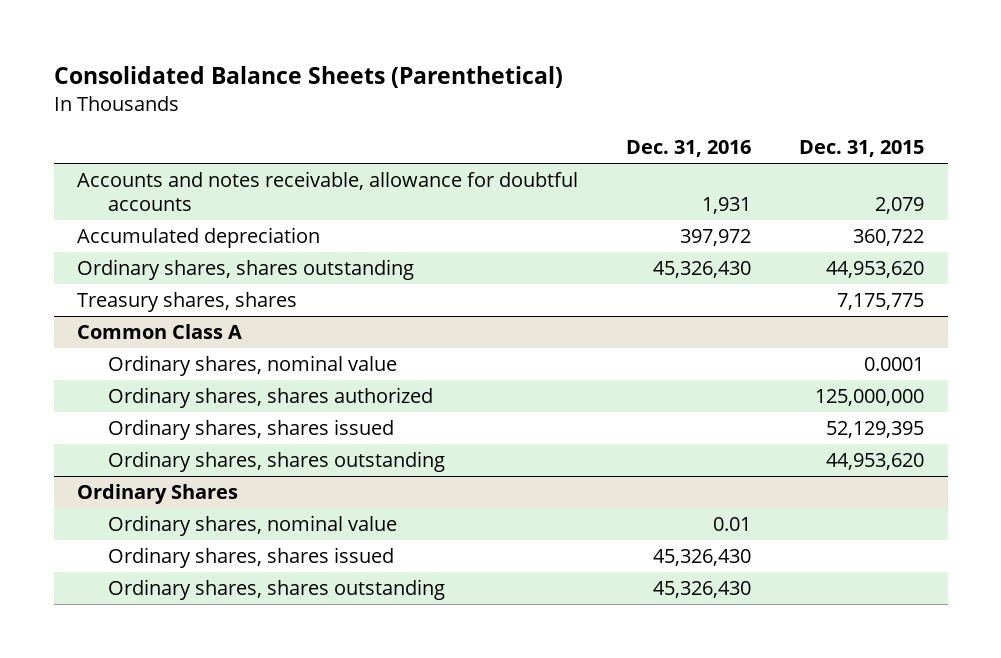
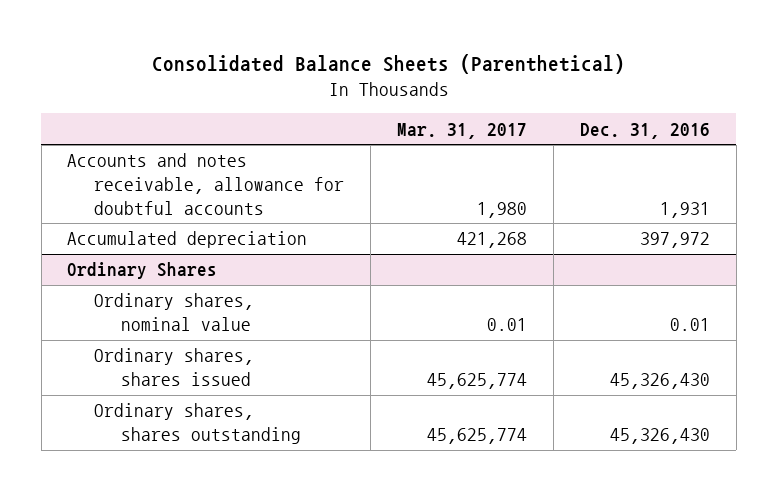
[798,140,924,158] Dec. 31, 2015 -> none
none -> [397,122,528,139] Mar. 31, 2017
[77,259,415,281] Ordinary shares, shares outstanding -> none
[77,292,298,313] Treasury shares, shares -> none
[77,324,243,340] Common Class A -> none
[108,355,398,377] Ordinary shares, nominal value -> none
[108,387,434,409] Ordinary shares, shares authorized -> none
[108,419,395,441] Ordinary shares, shares issued -> none
[108,451,446,473] Ordinary shares, shares outstanding -> none

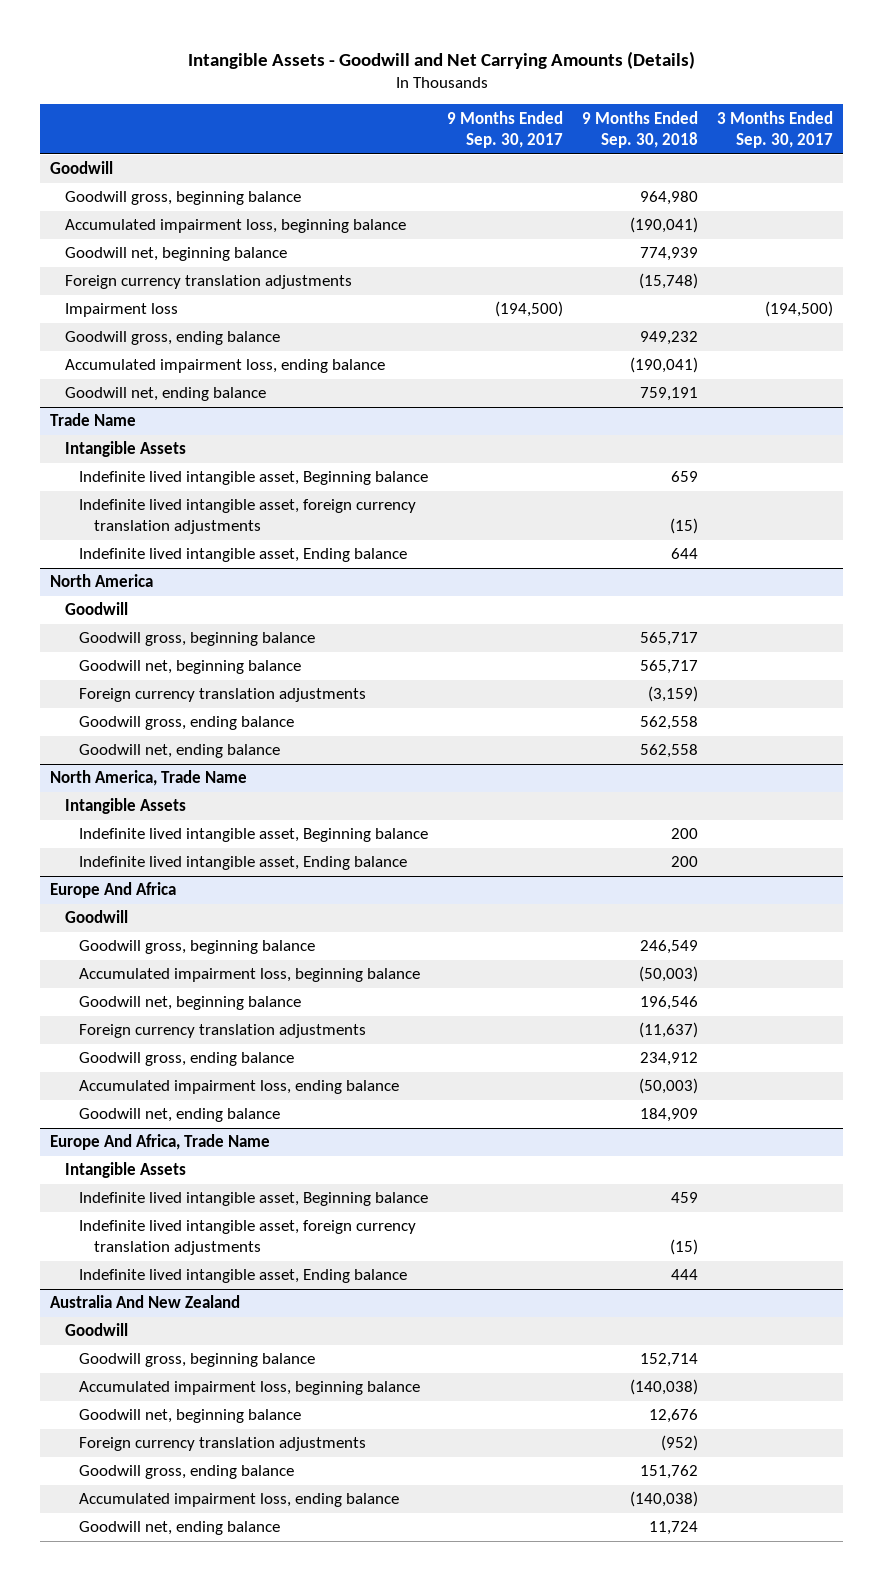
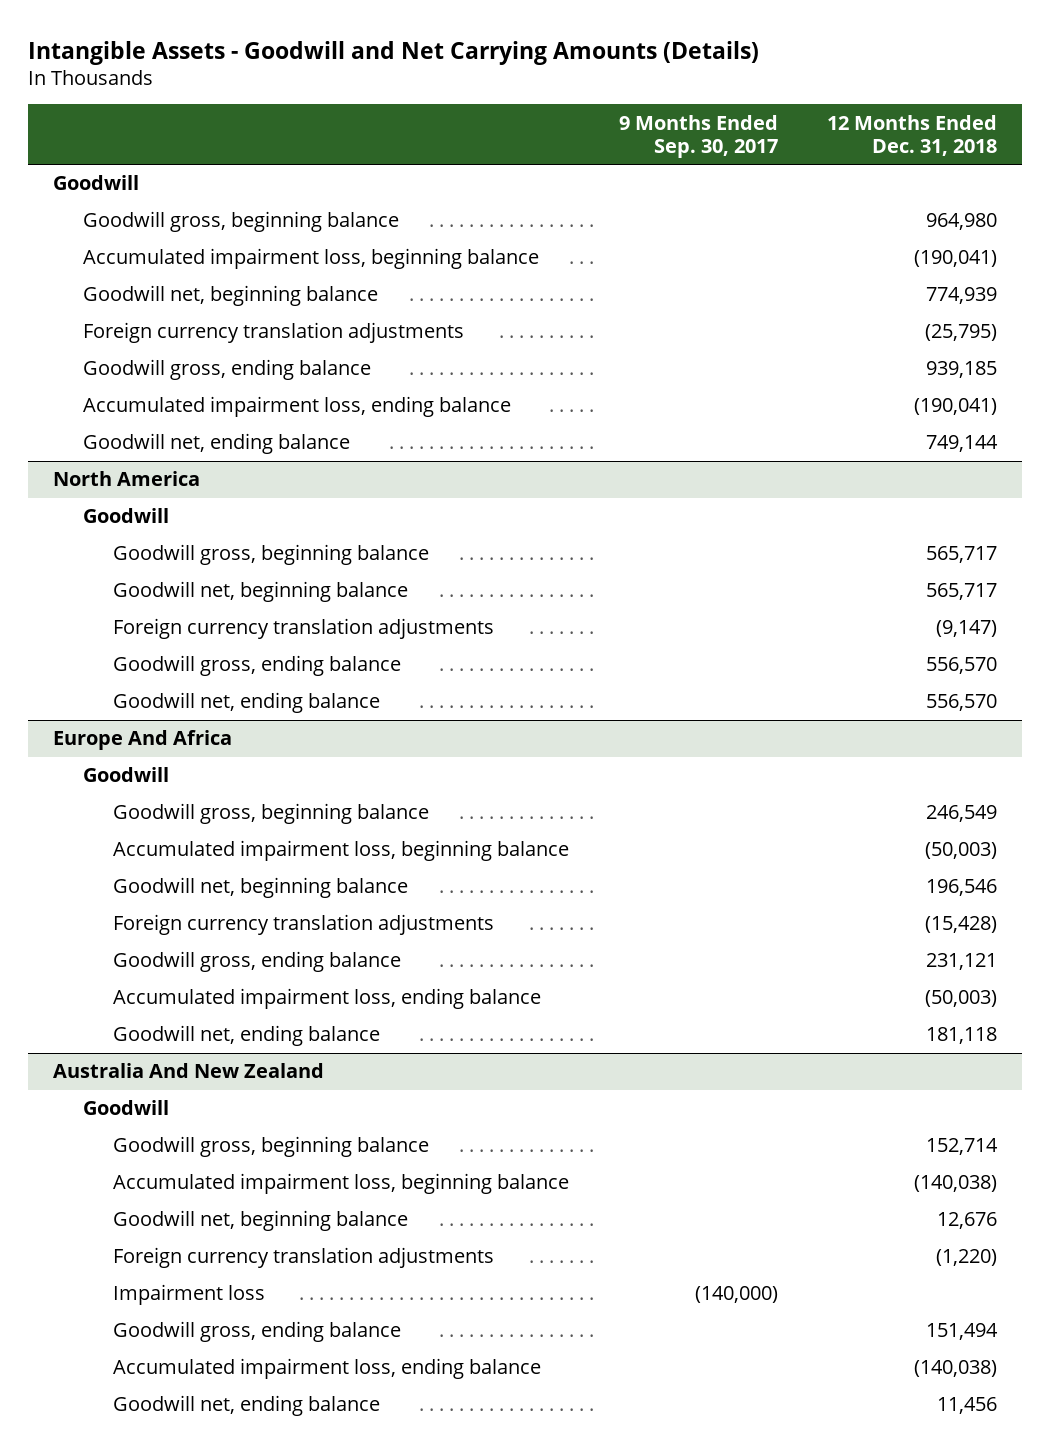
[582,110,699,148] 9 Months Ended Sep. 30, 2018 -> none
[717,110,834,148] 3 Months Ended Sep. 30, 2017 -> none
none -> [826,114,997,156] 12 Months Ended Dec. 31, 2018
[64,303,178,318] Impairment loss -> none
[49,413,136,427] Trade Name -> none
[64,441,186,458] Intangible Assets -> none
[79,471,429,486] Indefinite lived intangible asset, Beginning balance -> none
[79,499,417,535] Indefinite lived intangible asset, foreign currency translation adjustments -> none
[79,548,408,563] Indefinite lived intangible asset, Ending balance -> none
[49,770,247,787] North America, Trade Name -> none
[64,798,186,815] Intangible Assets -> none
[79,828,429,843] Indefinite lived intangible asset, Beginning balance -> none
[79,856,408,871] Indefinite lived intangible asset, Ending balance -> none
[49,1134,270,1151] Europe And Africa, Trade Name -> none
[64,1162,186,1179] Intangible Assets -> none
[79,1192,429,1207] Indefinite lived intangible asset, Beginning balance -> none
[79,1220,417,1256] Indefinite lived intangible asset, foreign currency translation adjustments -> none
[79,1269,408,1284] Indefinite lived intangible asset, Ending balance -> none
none -> [113,1284,266,1306] Impairment loss

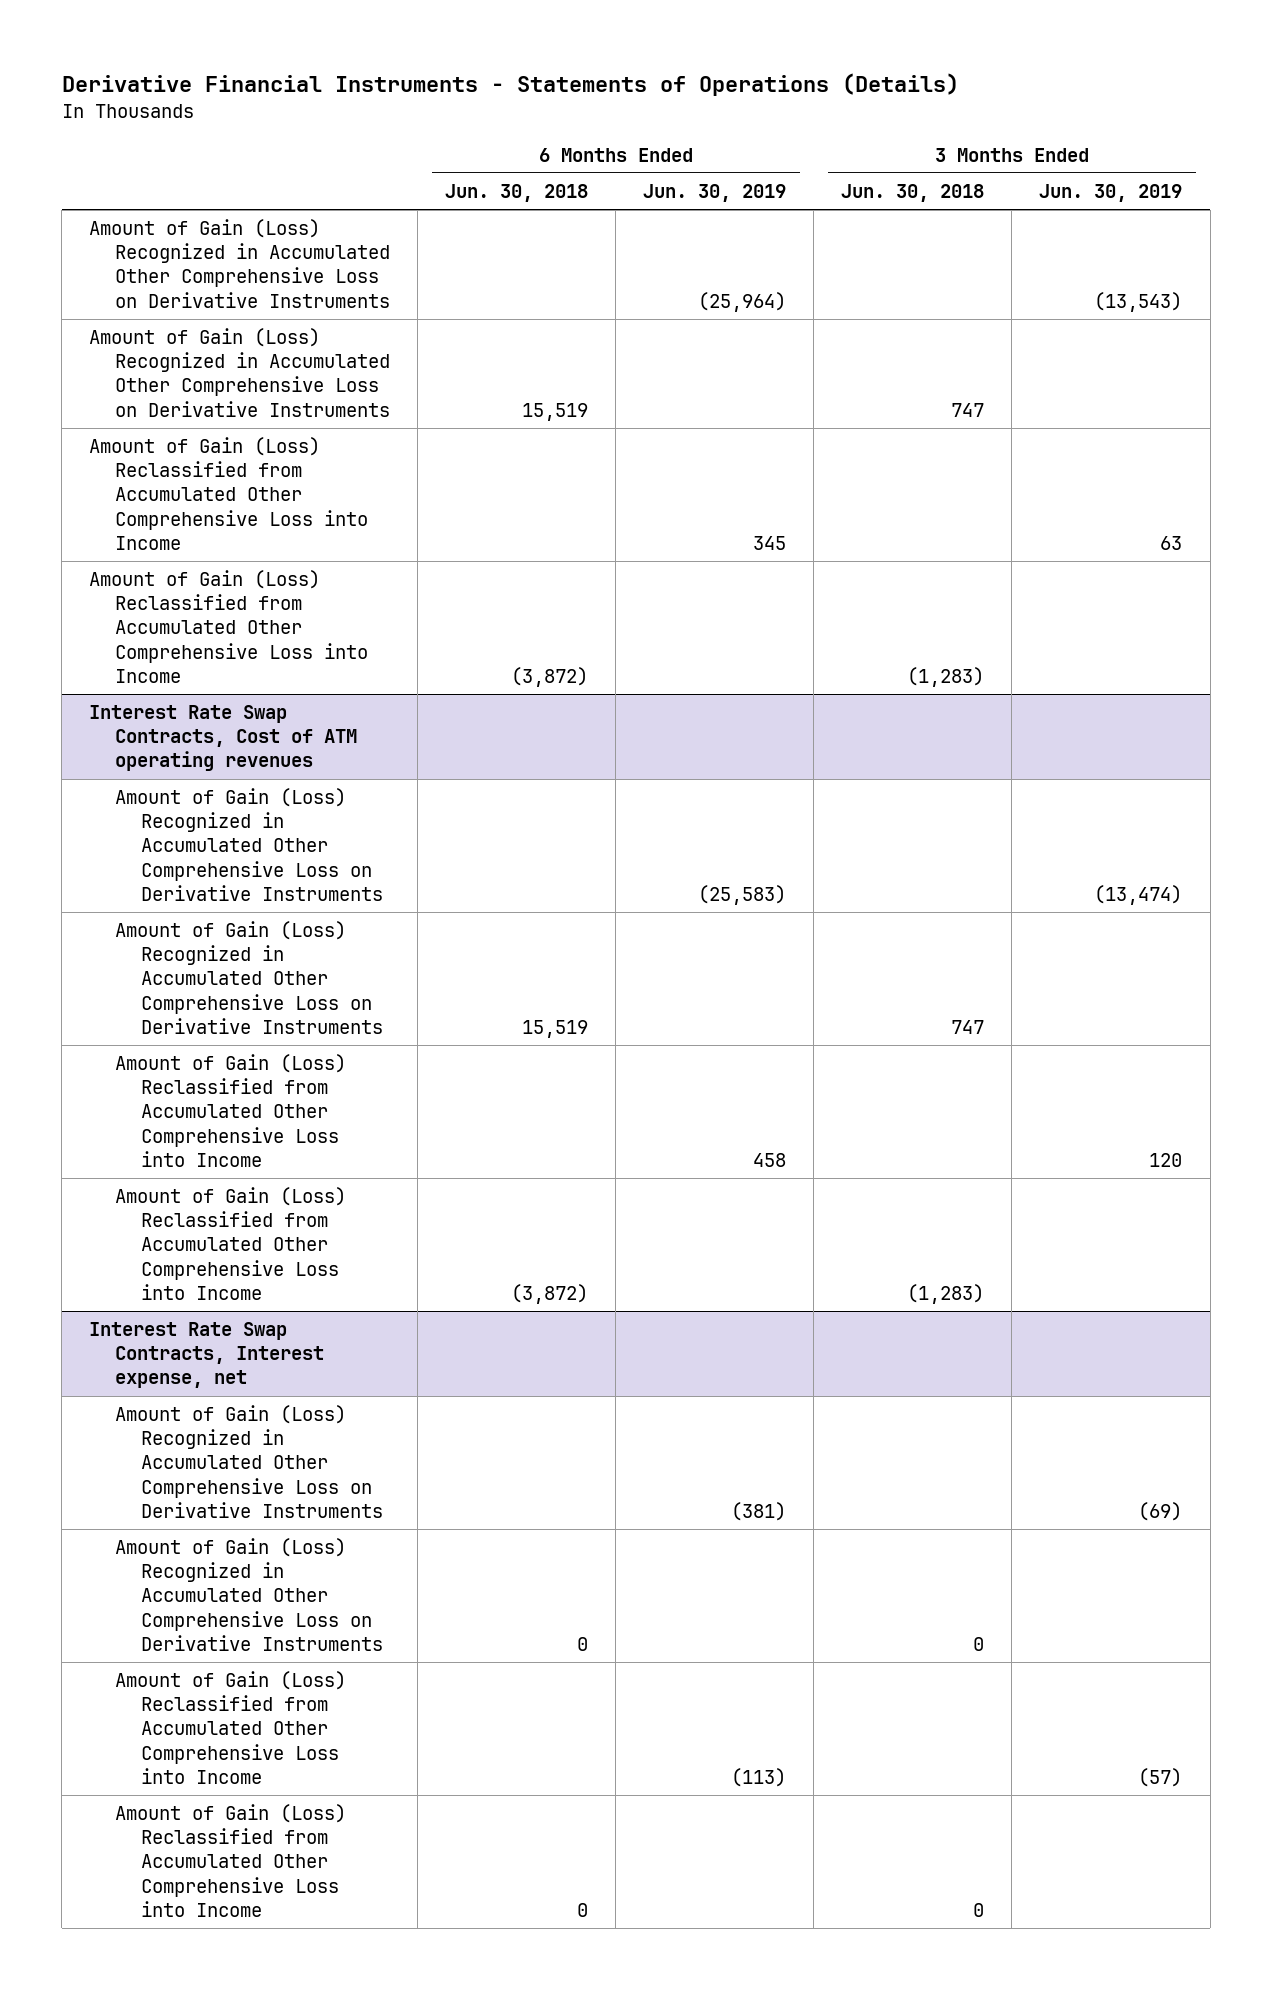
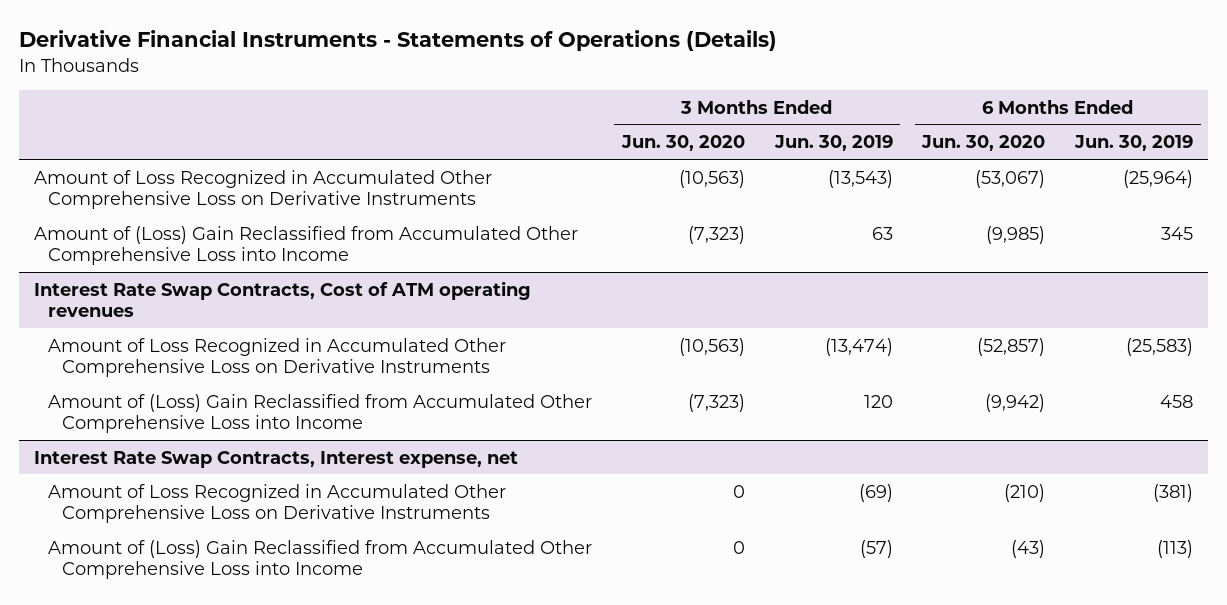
[445,184,589,203] Jun. 30, 2018 -> none
[841,184,985,203] Jun. 30, 2018 -> none
none -> [620,135,745,152] Jun. 30, 2020
none -> [921,135,1046,152] Jun. 30, 2020
[89,328,391,417] Amount of Gain (Loss) Recognized in Accumulated Other Comprehensive Loss on Derivative Instruments -> none
[89,570,369,683] Amount of Gain (Loss) Reclassified from Accumulated Other Comprehensive Loss into Income -> none
[89,219,391,308] Amount of Gain (Loss) Recognized in Accumulated Other Comprehensive Loss on Derivative Instruments -> [34,169,493,210] Amount of Loss Recognized in Accumulated Other Comprehensive Loss on Derivative Instruments
[89,437,369,550] Amount of Gain (Loss) Reclassified from Accumulated Other Comprehensive Loss into Income -> [34,225,579,266] Amount of (Loss) Gain Reclassified from Accumulated Other Comprehensive Loss into Income
[115,921,384,1034] Amount of Gain (Loss) Recognized in Accumulated Other Comprehensive Loss on Derivative Instruments -> none
[115,1187,347,1300] Amount of Gain (Loss) Reclassified from Accumulated Other Comprehensive Loss into Income -> none
[115,788,384,901] Amount of Gain (Loss) Recognized in Accumulated Other Comprehensive Loss on Derivative Instruments -> [47,337,506,378] Amount of Loss Recognized in Accumulated Other Comprehensive Loss on Derivative Instruments
[115,1054,347,1167] Amount of Gain (Loss) Reclassified from Accumulated Other Comprehensive Loss into Income -> [47,393,592,434] Amount of (Loss) Gain Reclassified from Accumulated Other Comprehensive Loss into Income
[115,1538,384,1651] Amount of Gain (Loss) Recognized in Accumulated Other Comprehensive Loss on Derivative Instruments -> none
[115,1804,347,1917] Amount of Gain (Loss) Reclassified from Accumulated Other Comprehensive Loss into Income -> none
[115,1405,384,1518] Amount of Gain (Loss) Recognized in Accumulated Other Comprehensive Loss on Derivative Instruments -> [47,483,506,524] Amount of Loss Recognized in Accumulated Other Comprehensive Loss on Derivative Instruments
[115,1671,347,1784] Amount of Gain (Loss) Reclassified from Accumulated Other Comprehensive Loss into Income -> [47,539,592,580] Amount of (Loss) Gain Reclassified from Accumulated Other Comprehensive Loss into Income

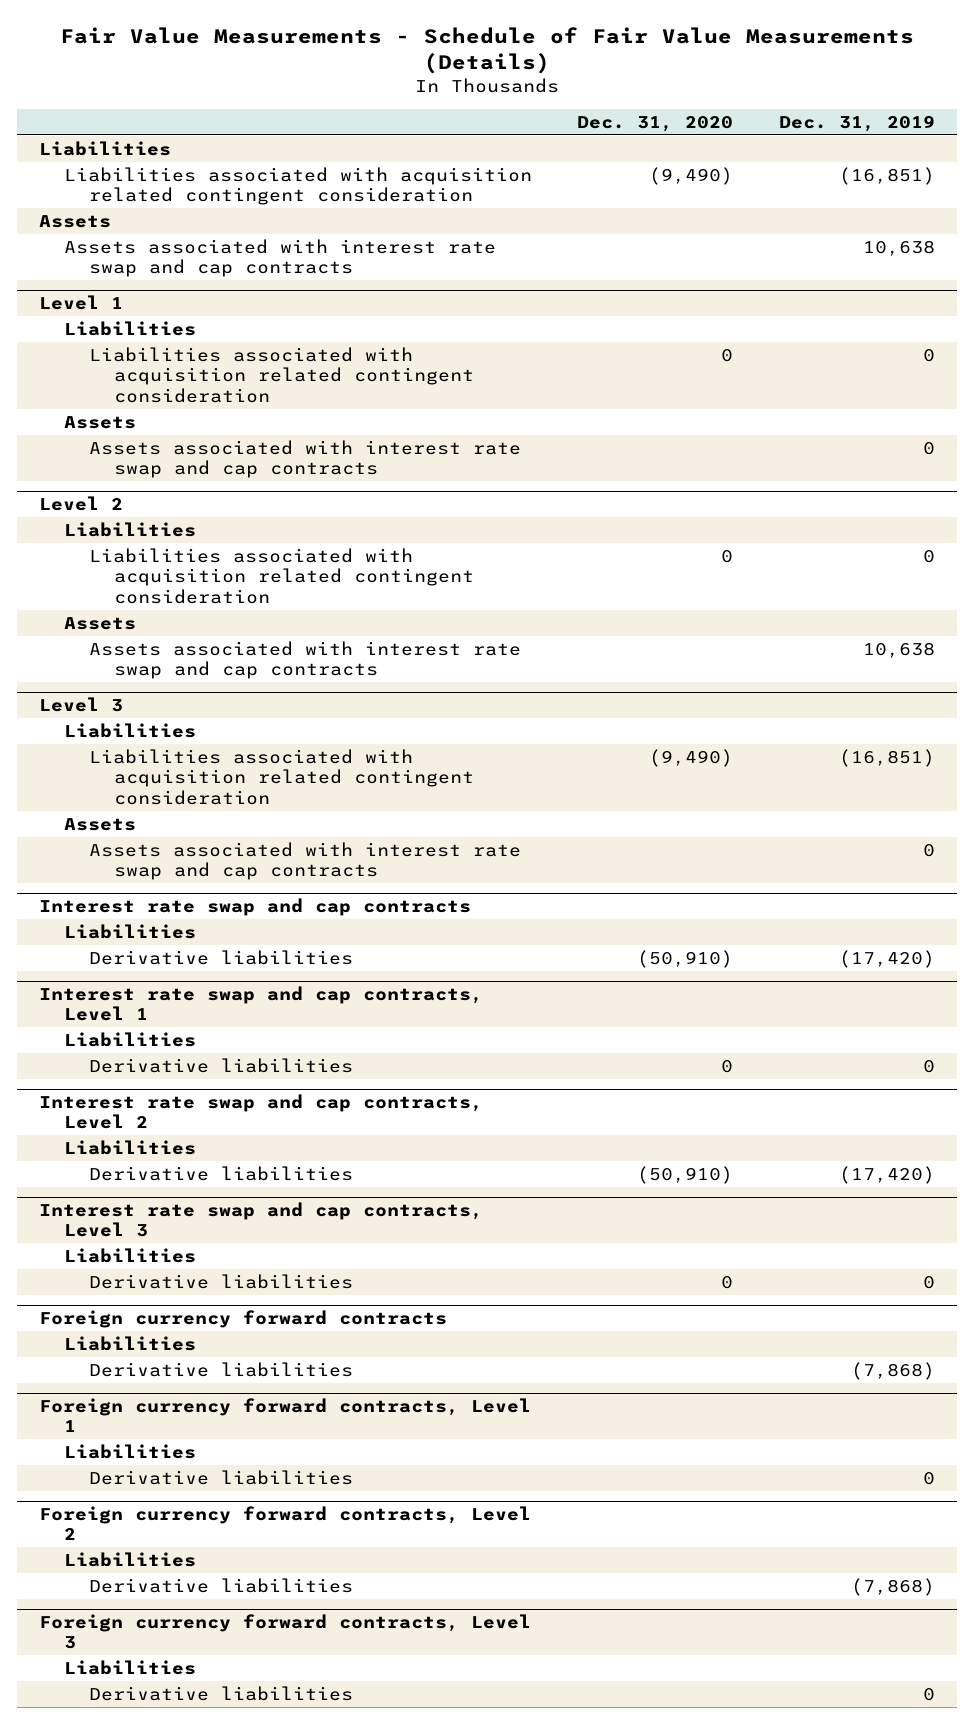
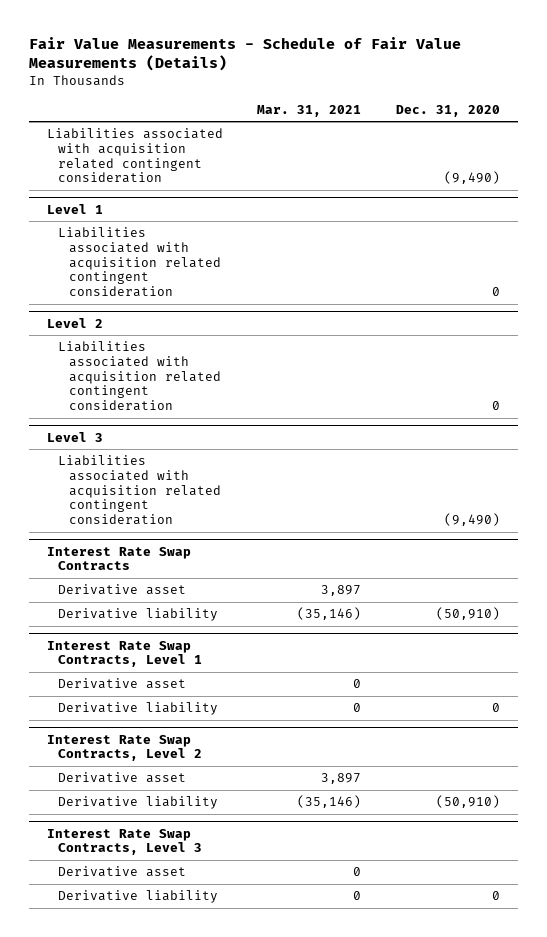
[778,114,935,132] Dec. 31, 2019 -> none
none -> [257,104,362,117] Mar. 31, 2021
[39,140,172,156] Liabilities -> none
[39,214,112,228] Assets -> none
[64,238,497,278] Assets associated with interest rate swap and cap contracts -> none
[64,320,197,336] Liabilities -> none
[64,415,137,429] Assets -> none
[89,439,522,479] Assets associated with interest rate swap and cap contracts -> none
[64,521,197,537] Liabilities -> none
[64,616,137,630] Assets -> none
[89,640,522,680] Assets associated with interest rate swap and cap contracts -> none
[64,722,197,738] Liabilities -> none
[64,817,137,831] Assets -> none
[89,841,522,881] Assets associated with interest rate swap and cap contracts -> none
[64,923,197,939] Liabilities -> none
[64,1031,197,1047] Liabilities -> none
[64,1139,197,1155] Liabilities -> none
[64,1247,197,1263] Liabilities -> none
[39,1310,448,1329] Foreign currency forward contracts -> none
[64,1335,197,1351] Liabilities -> none
[89,1361,354,1377] Derivative liabilities -> none
[39,1398,532,1433] Foreign currency forward contracts, Level 1 -> none
[64,1443,197,1459] Liabilities -> none
[89,1469,354,1485] Derivative liabilities -> none
[39,1506,532,1541] Foreign currency forward contracts, Level 2 -> none
[64,1551,197,1567] Liabilities -> none
[89,1577,354,1593] Derivative liabilities -> none
[39,1614,532,1650] Foreign currency forward contracts, Level 3 -> none
[64,1659,197,1675] Liabilities -> none
[89,1685,354,1701] Derivative liabilities -> none
[39,898,472,917] Interest rate swap and cap contracts -> [46,546,191,571] Interest Rate Swap Contracts
none -> [57,584,186,596] Derivative asset
[89,949,354,965] Derivative liabilities -> [57,608,218,622] Derivative liability
[39,986,484,1022] Interest rate swap and cap contracts, Level 1 -> [46,640,202,668] Interest Rate Swap Contracts, Level 1
none -> [57,678,186,690] Derivative asset
[89,1057,354,1073] Derivative liabilities -> [57,702,218,716] Derivative liability
[39,1094,484,1130] Interest rate swap and cap contracts, Level 2 -> [46,734,202,762] Interest Rate Swap Contracts, Level 2
none -> [57,772,186,784] Derivative asset
[89,1165,354,1181] Derivative liabilities -> [57,796,218,810] Derivative liability
[39,1202,484,1238] Interest rate swap and cap contracts, Level 3 -> [46,828,202,856] Interest Rate Swap Contracts, Level 3
none -> [57,866,186,878] Derivative asset
[89,1273,354,1289] Derivative liabilities -> [57,890,218,904] Derivative liability

